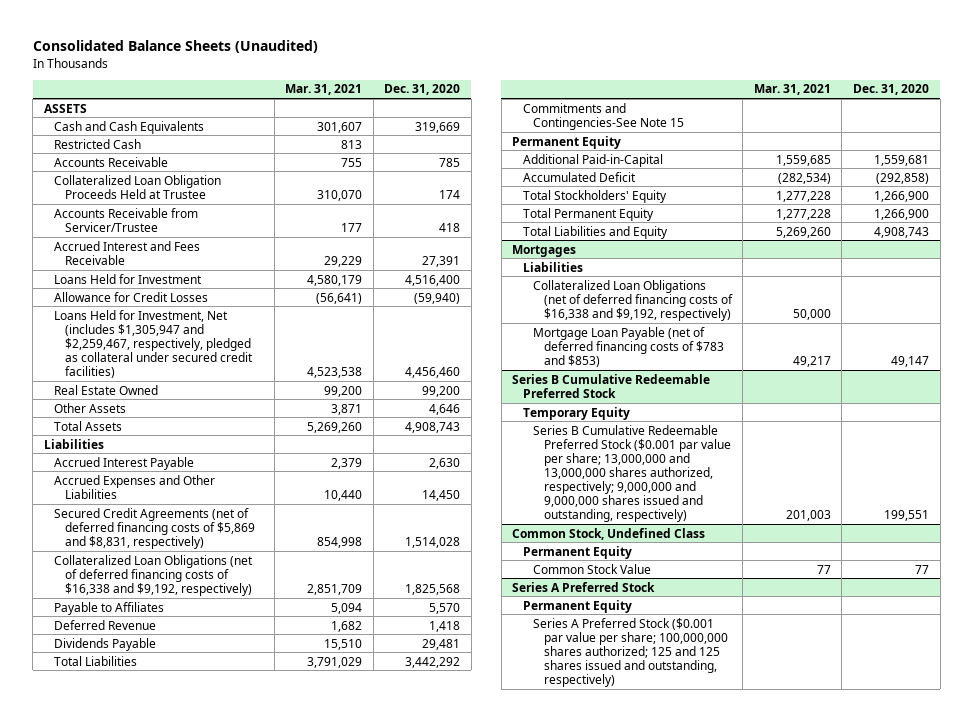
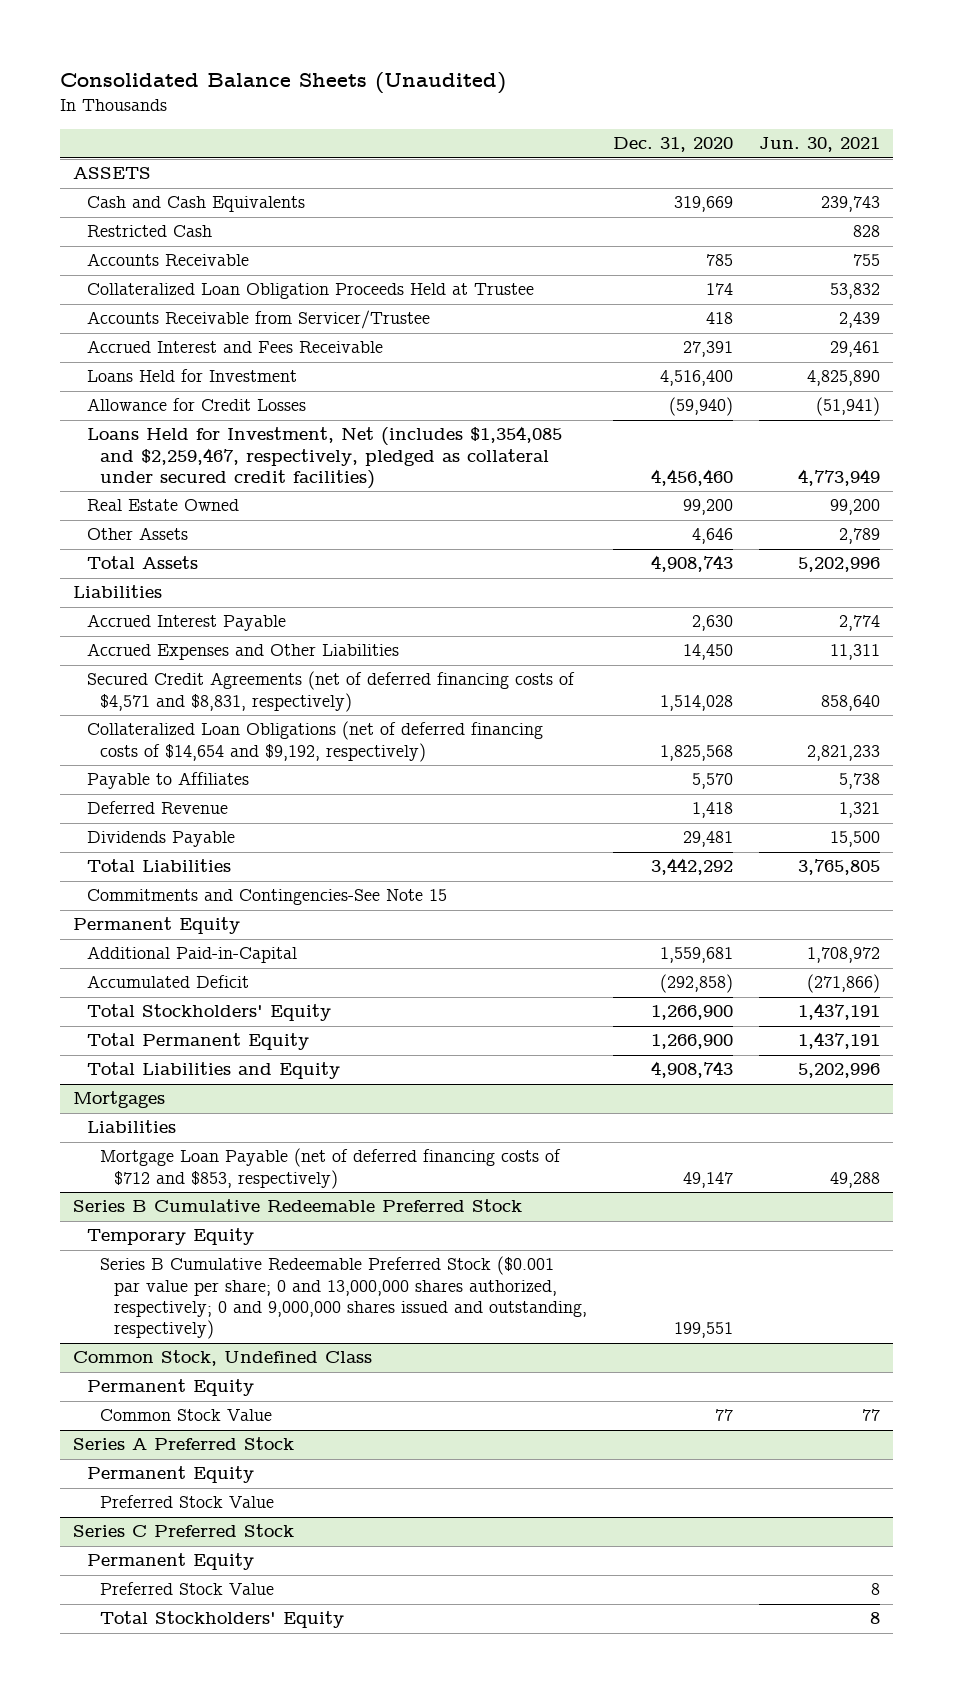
[285,84,363,96] Mar. 31, 2021 -> none
none -> [758,137,880,153] Jun. 30, 2021
[54,309,253,379] Loans Held for Investment, Net (includes $1,305,947 and $2,259,467, respectively, pledged as collateral under secured credit facilities) -> [86,426,562,490] Loans Held for Investment, Net (includes $1,354,085 and $2,259,467, respectively, pledged as collateral under secured credit facilities)
[54,507,255,549] Secured Credit Agreements (net of deferred financing costs of $5,869 and $8,831, respectively) -> [86,671,575,712] Secured Credit Agreements (net of deferred financing costs of $4,571 and $8,831, respectively)
[54,554,254,596] Collateralized Loan Obligations (net of deferred financing costs of $16,338 and $9,192, respectively) -> [86,721,543,762] Collateralized Loan Obligations (net of deferred financing costs of $14,654 and $9,192, respectively)
[533,279,733,321] Collateralized Loan Obligations (net of deferred financing costs of $16,338 and $9,192, respectively) -> none
[533,326,724,367] Mortgage Loan Payable (net of deferred financing costs of $783 and $853) -> [100,1148,562,1189] Mortgage Loan Payable (net of deferred financing costs of $712 and $853, respectively)
[533,424,731,523] Series B Cumulative Redeemable Preferred Stock ($0.001 par value per share; 13,000,000 and 13,000,000 shares authorized, respectively; 9,000,000 and 9,000,000 shares issued and outstanding, respectively) -> [100,1256,588,1340] Series B Cumulative Redeemable Preferred Stock ($0.001 par value per share; 0 and 13,000,000 shares authorized, respectively; 0 and 9,000,000 shares issued and outstanding, respectively)
[533,617,728,688] Series A Preferred Stock ($0.001 par value per share; 100,000,000 shares authorized; 125 and 125 shares issued and outstanding, respectively) -> [100,1495,275,1509] Preferred Stock Value
none -> [72,1524,294,1538] Series C Preferred Stock
none -> [86,1553,254,1571] Permanent Equity
none -> [100,1582,275,1596] Preferred Stock Value
none -> [100,1611,345,1629] Total Stockholders' Equity

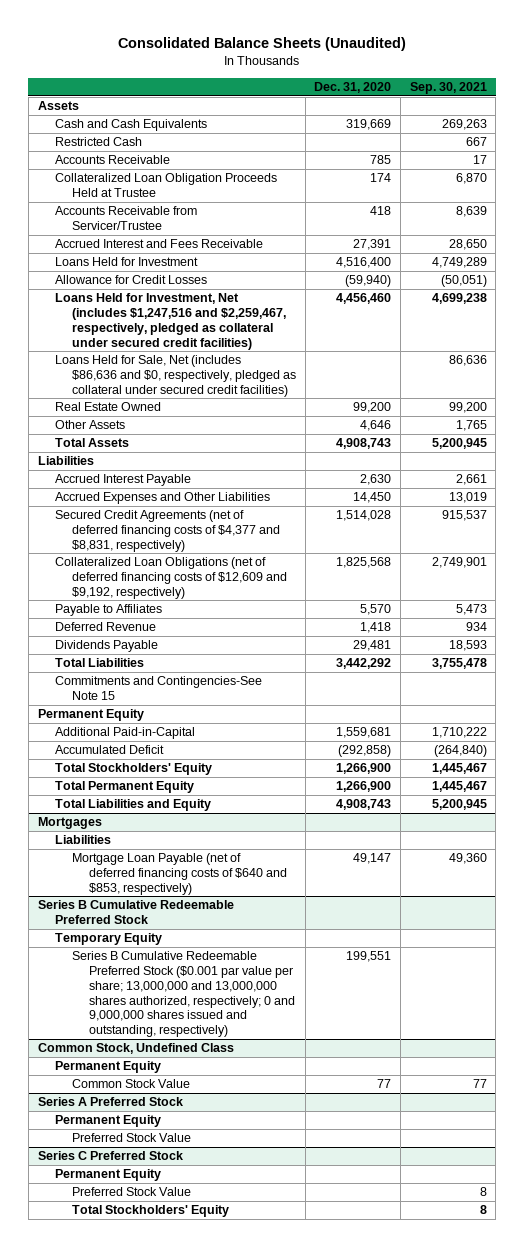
[758,137,880,153] Jun. 30, 2021 -> none
none -> [409,82,487,95] Sep. 30, 2021
[72,167,151,180] ASSETS -> [37,101,79,111] Assets
[86,426,562,490] Loans Held for Investment, Net (includes $1,354,085 and $2,259,467, respectively, pledged as collateral under secured credit facilities) -> [54,293,286,350] Loans Held for Investment, Net (includes $1,247,516 and $2,259,467, respectively, pledged as collateral under secured credit facilities)
none -> [54,355,296,397] Loans Held for Sale, Net (includes $86,636 and $0, respectively, pledged as collateral under secured credit facilities)
[86,671,575,712] Secured Credit Agreements (net of deferred financing costs of $4,571 and $8,831, respectively) -> [54,510,280,552] Secured Credit Agreements (net of deferred financing costs of $4,377 and $8,831, respectively)
[86,721,543,762] Collateralized Loan Obligations (net of deferred financing costs of $14,654 and $9,192, respectively) -> [54,557,287,599] Collateralized Loan Obligations (net of deferred financing costs of $12,609 and $9,192, respectively)
[100,1148,562,1189] Mortgage Loan Payable (net of deferred financing costs of $712 and $853, respectively) -> [71,853,288,895] Mortgage Loan Payable (net of deferred financing costs of $640 and $853, respectively)
[100,1256,588,1340] Series B Cumulative Redeemable Preferred Stock ($0.001 par value per share; 0 and 13,000,000 shares authorized, respectively; 0 and 9,000,000 shares issued and outstanding, respectively) -> [71,951,296,1038] Series B Cumulative Redeemable Preferred Stock ($0.001 par value per share; 13,000,000 and 13,000,000 shares authorized, respectively; 0 and 9,000,000 shares issued and outstanding, respectively)

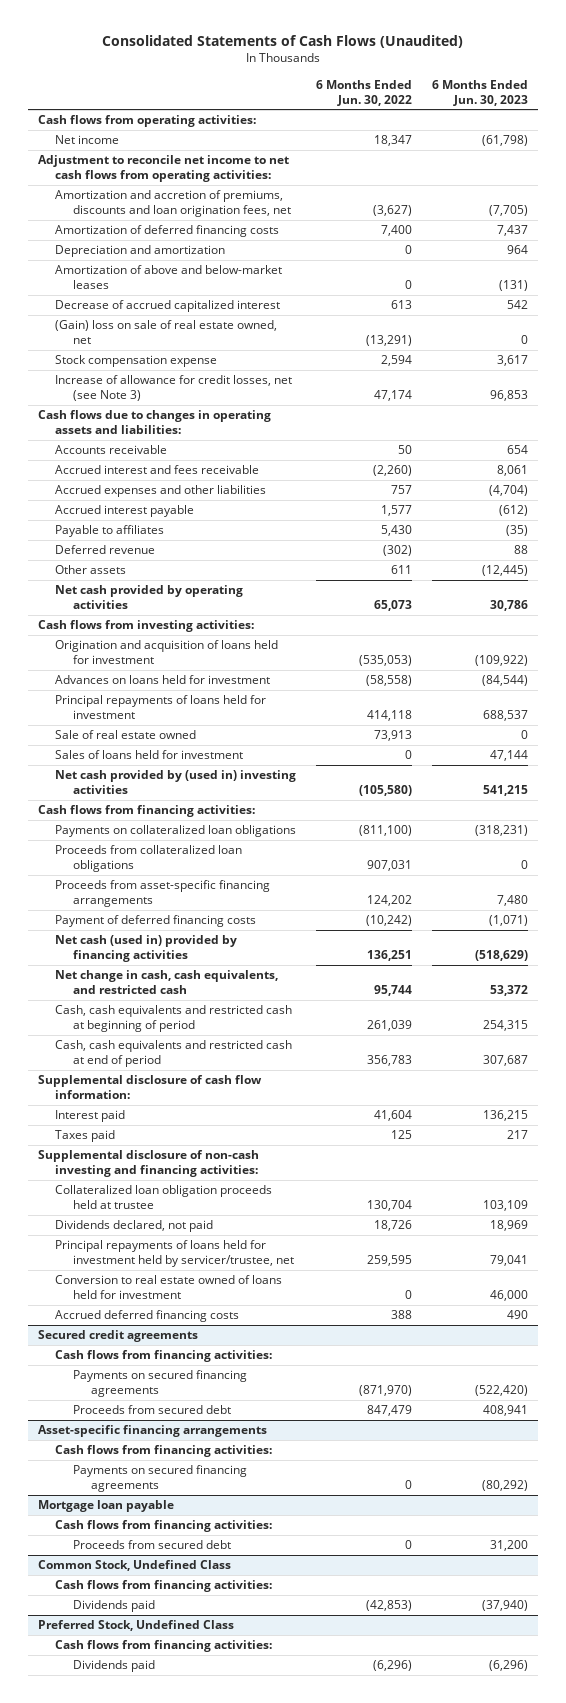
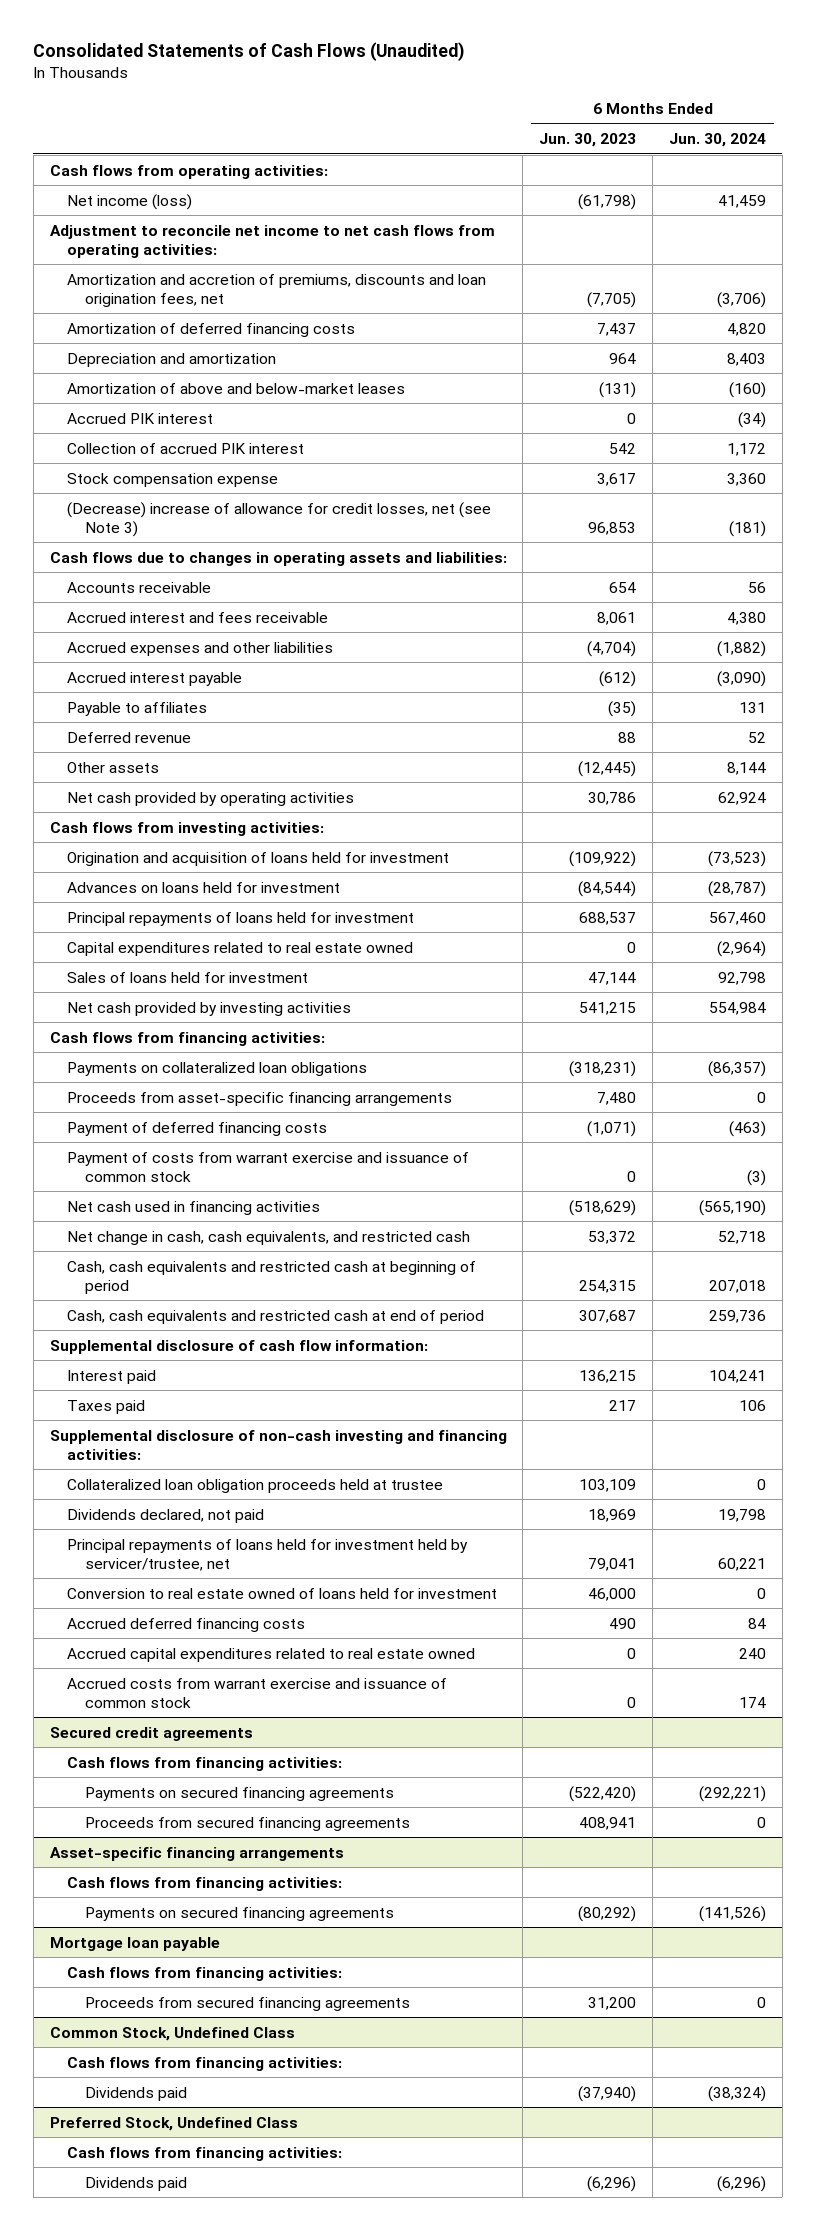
[316,79,413,106] 6 Months Ended Jun. 30, 2022 -> none
none -> [668,133,766,148] Jun. 30, 2024
[55,135,120,145] Net income -> [67,193,193,210] Net income (loss)
[55,320,278,345] (Gain) loss on sale of real estate owned, net -> none
none -> [67,412,214,424] Accrued PIK interest
[55,300,281,313] Decrease of accrued capitalized interest -> [67,442,305,454] Collection of accrued PIK interest
[55,375,293,402] Increase of allowance for credit losses, net (see Note 3) -> [67,501,492,537] (Decrease) increase of allowance for credit losses, net (see Note 3)
[55,730,197,740] Sale of real estate owned -> none
none -> [67,941,414,956] Capital expenditures related to real estate owned
[55,770,297,795] Net cash provided by (used in) investing activities -> [67,1001,352,1016] Net cash provided by investing activities
[55,845,243,873] Proceeds from collateralized loan obligations -> none
none -> [67,1151,470,1182] Payment of costs from warrant exercise and issuance of common stock
[55,935,238,963] Net cash (used in) provided by financing activities -> [67,1200,321,1215] Net cash used in financing activities
none -> [67,1647,476,1662] Accrued capital expenditures related to real estate owned
none -> [67,1677,448,1708] Accrued costs from warrant exercise and issuance of common stock
[72,1405,231,1415] Proceeds from secured debt -> [85,1816,411,1831] Proceeds from secured financing agreements
[72,1540,231,1550] Proceeds from secured debt -> [85,1996,411,2011] Proceeds from secured financing agreements

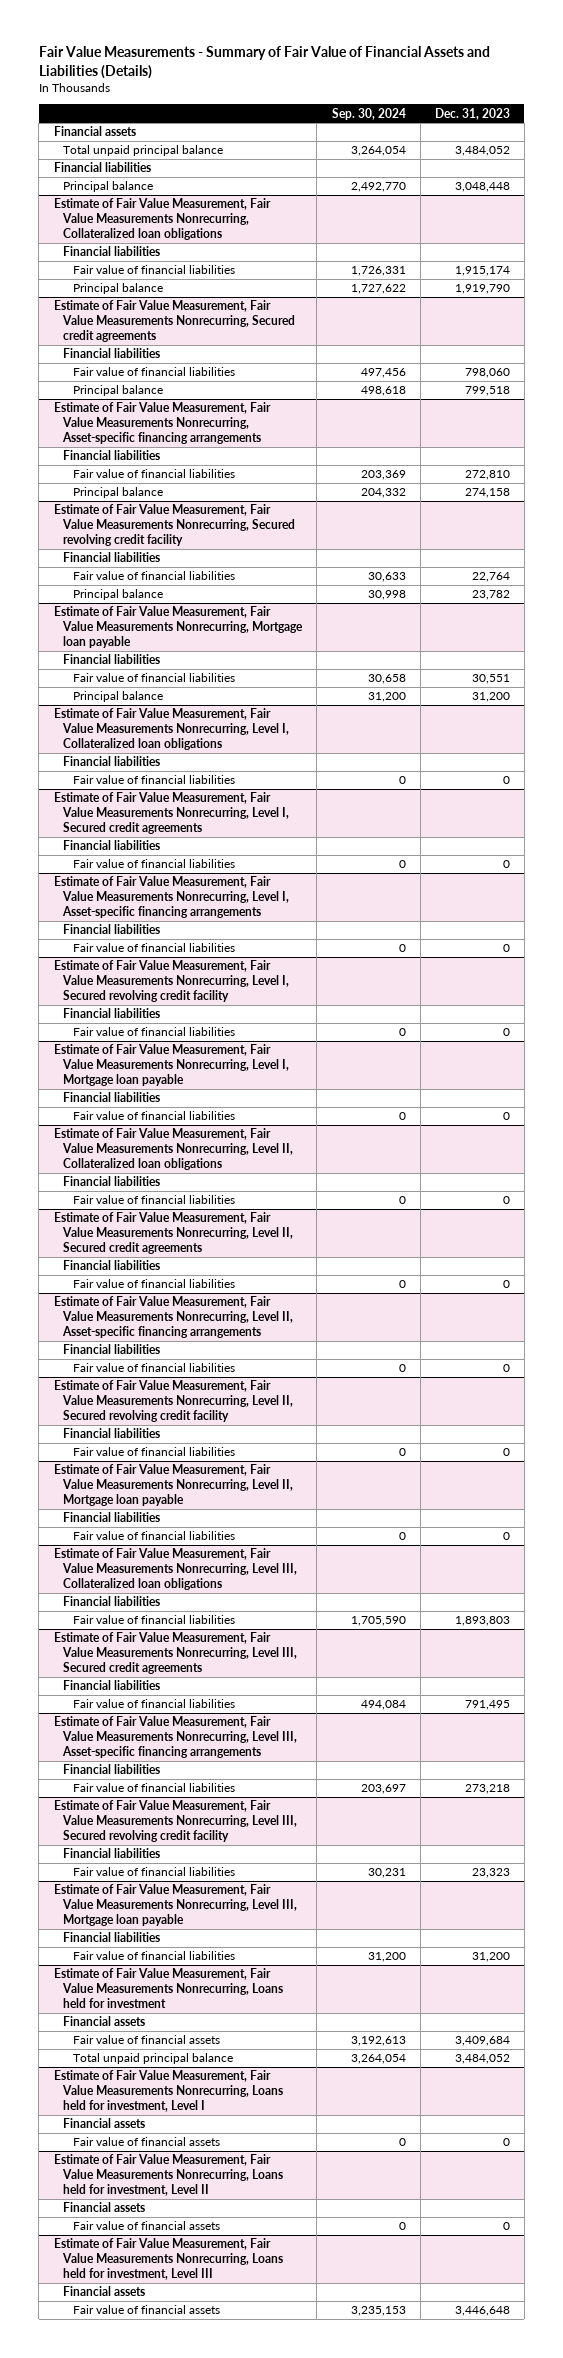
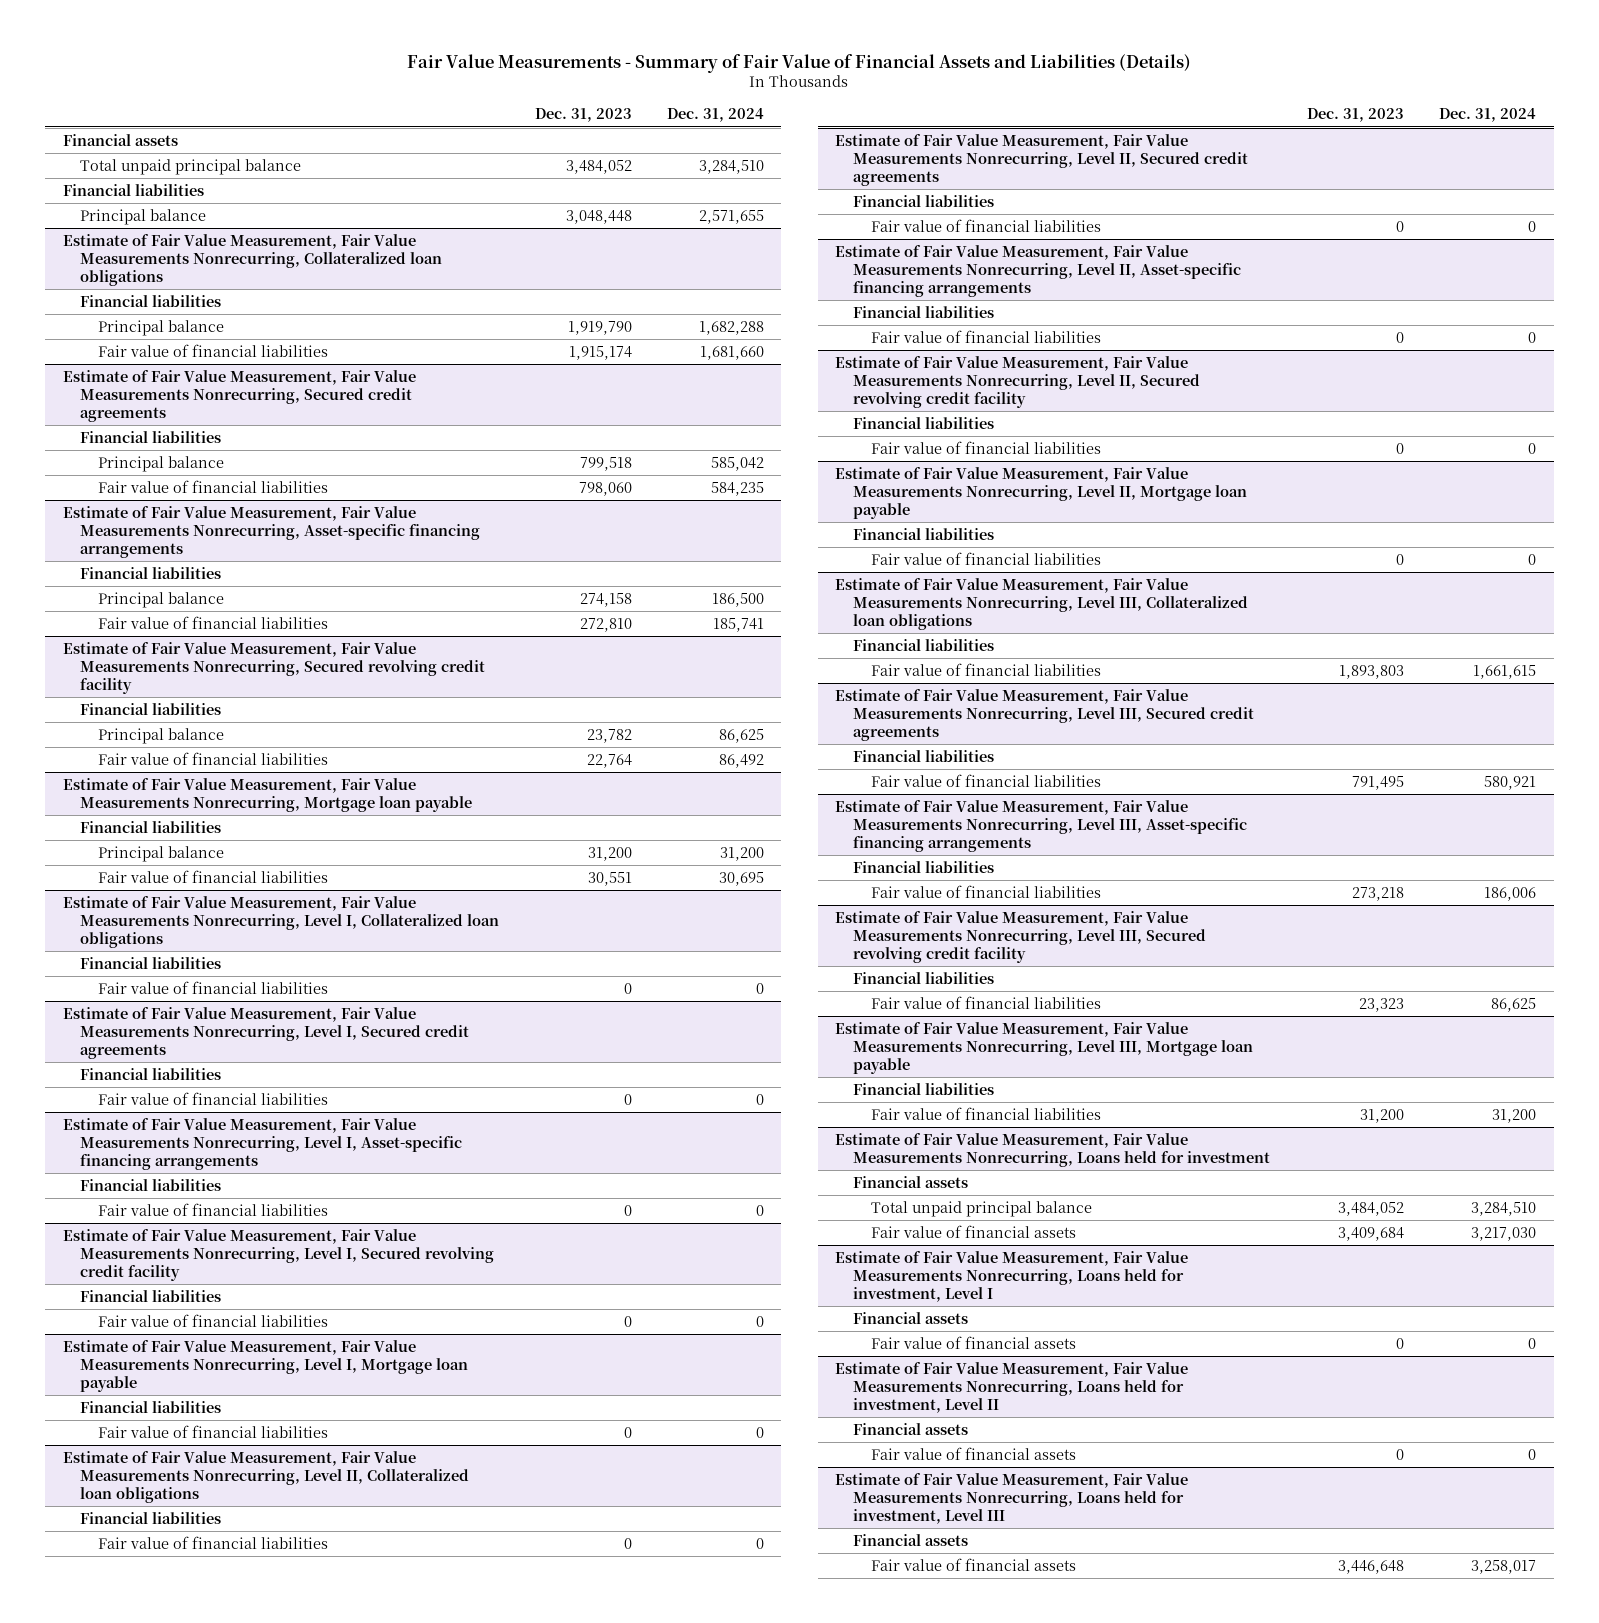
[331,107,406,120] Sep. 30, 2024 -> none
none -> [666,108,764,123] Dec. 31, 2024
[72,265,235,275] Fair value of financial liabilities -> [98,343,329,357] Fair value of financial liabilities
[72,367,235,377] Fair value of financial liabilities -> [98,479,329,493] Fair value of financial liabilities
[72,469,235,479] Fair value of financial liabilities -> [98,615,329,629] Fair value of financial liabilities
[72,571,235,581] Fair value of financial liabilities -> [98,751,329,765] Fair value of financial liabilities
[72,673,235,683] Fair value of financial liabilities -> [98,869,329,883] Fair value of financial liabilities
[72,2035,220,2045] Fair value of financial assets -> [870,1224,1076,1238] Fair value of financial assets

